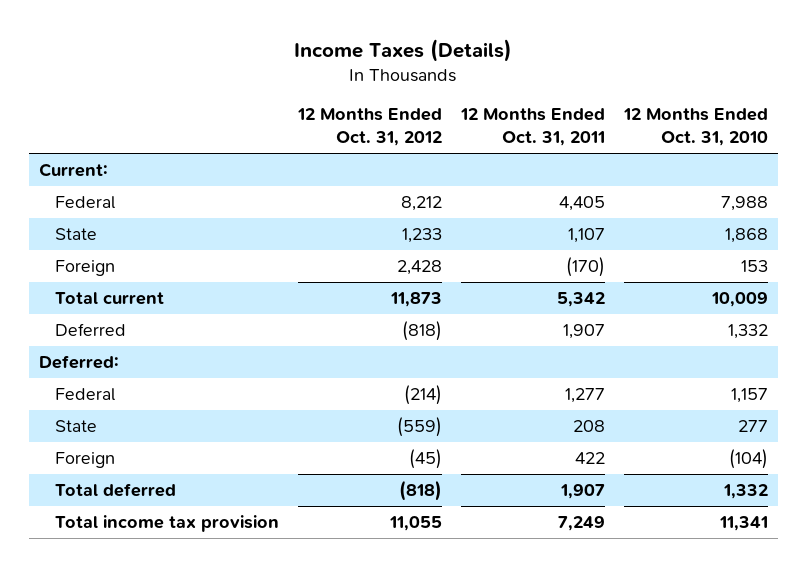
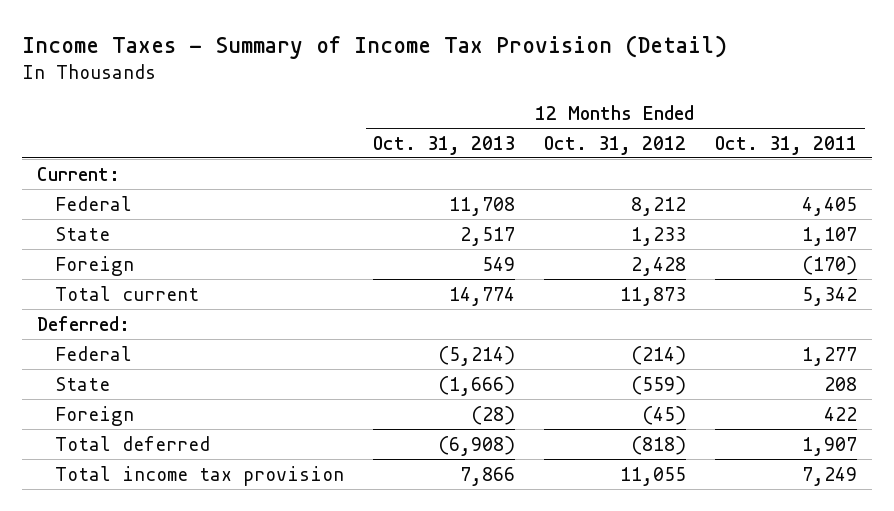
[294,38,513,62] Income Taxes (Details) -> [22,34,728,59] Income Taxes - Summary of Income Tax Provision (Detail)
[623,108,769,147] 12 Months Ended Oct. 31, 2010 -> none
none -> [372,135,515,155] Oct. 31, 2013
[54,323,126,337] Deferred -> none

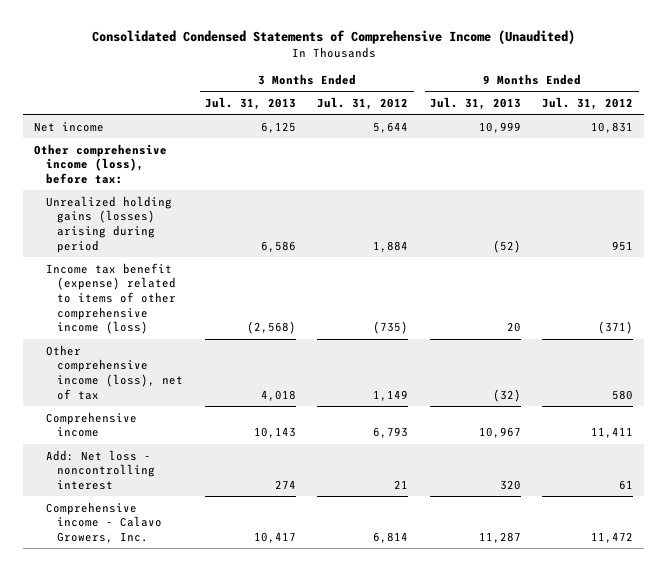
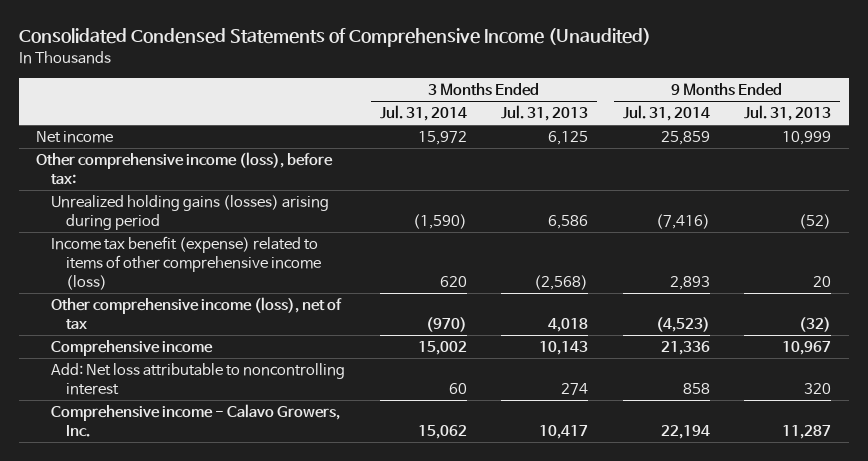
[317,96,409,110] Jul. 31, 2012 -> none
[542,96,634,110] Jul. 31, 2012 -> none
none -> [379,105,467,122] Jul. 31, 2014
none -> [622,105,710,122] Jul. 31, 2014
[45,449,156,490] Add: Net loss - noncontrolling interest -> [51,363,346,396] Add: Net loss attributable to noncontrolling interest

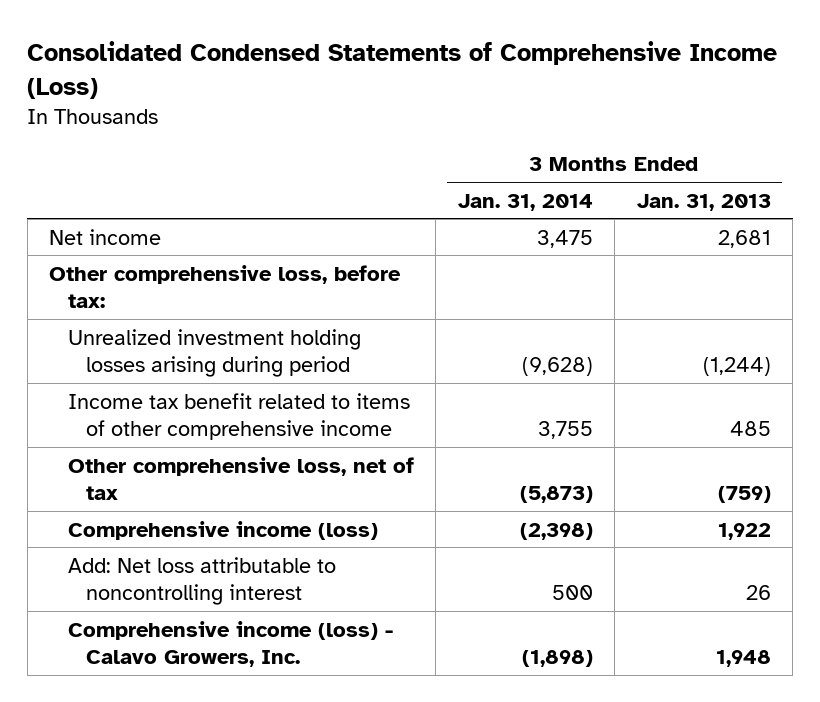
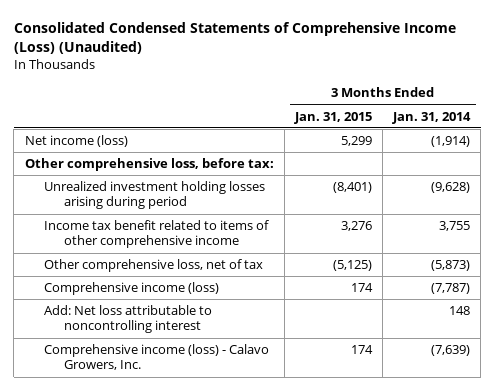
[27,40,778,99] Consolidated Condensed Statements of Comprehensive Income (Loss) -> [13,21,456,55] Consolidated Condensed Statements of Comprehensive Income (Loss) (Unaudited)
[636,193,771,211] Jan. 31, 2013 -> none
none -> [293,111,372,124] Jan. 31, 2015
[49,228,162,245] Net income -> [24,135,128,148] Net income (loss)
[536,229,593,248] 3,475 -> [431,136,471,148] (1,914)
[519,522,593,540] (2,398) -> [431,283,471,295] (7,787)
[551,585,593,601] 500 -> [449,306,471,316] 148
[521,650,593,668] (1,898) -> [431,345,471,357] (7,639)

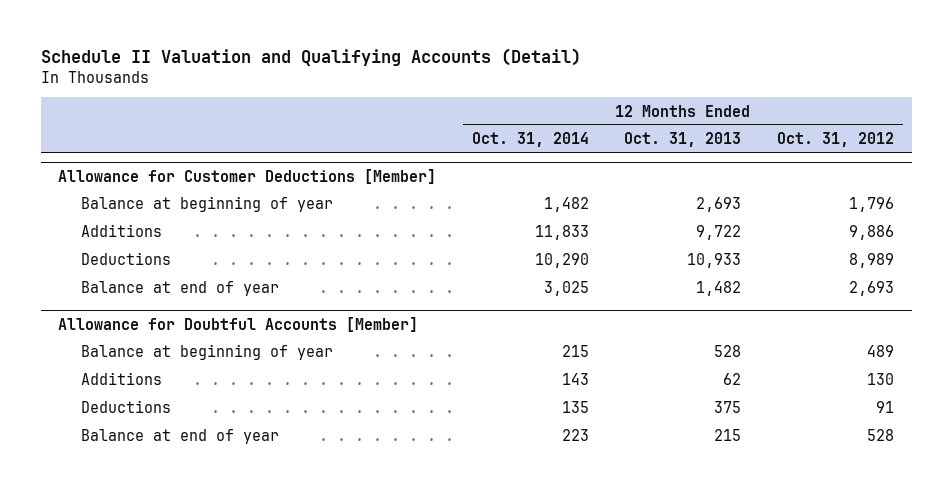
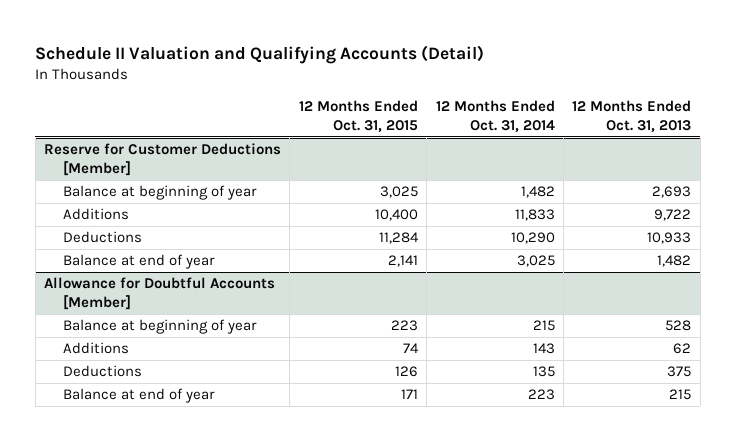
[776,132,894,148] Oct. 31, 2012 -> none
none -> [298,100,418,134] 12 Months Ended Oct. 31, 2015
[58,168,437,184] Allowance for Customer Deductions [Member] -> [44,143,282,177] Reserve for Customer Deductions [Member]

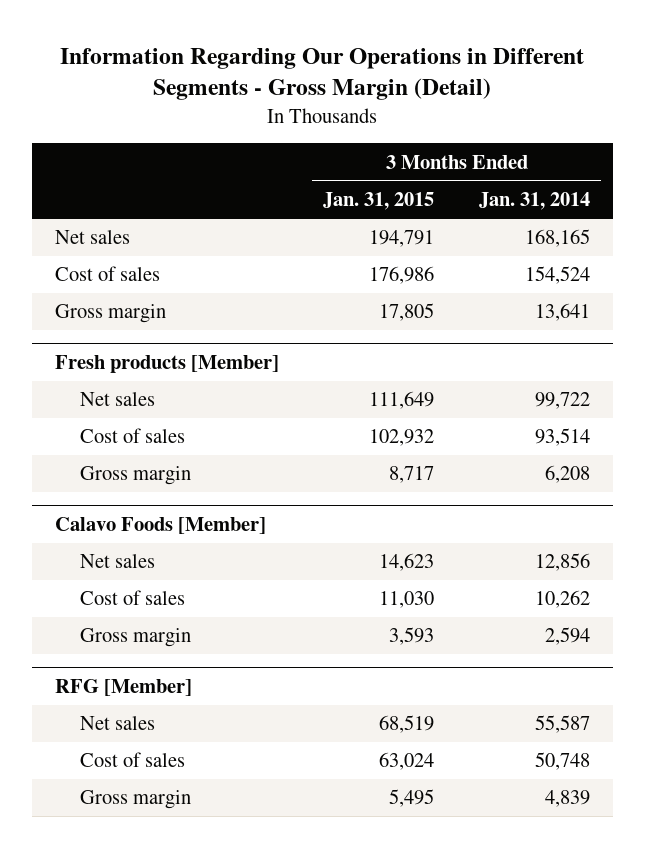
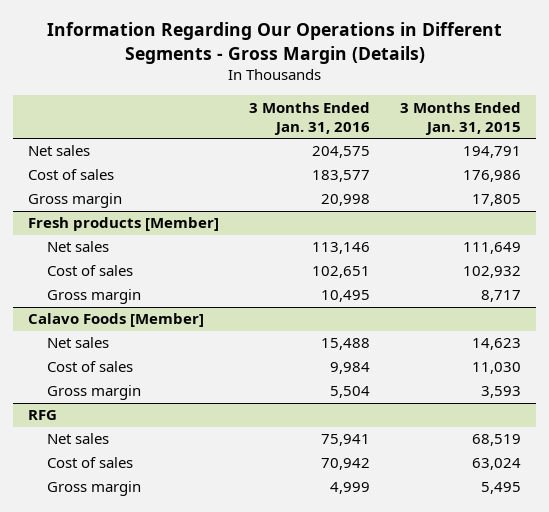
[60,47,585,101] Information Regarding Our Operations in Different Segments - Gross Margin (Detail) -> [46,22,502,64] Information Regarding Our Operations in Different Segments - Gross Margin (Details)
[479,192,591,211] Jan. 31, 2014 -> none
none -> [249,101,371,135] 3 Months Ended Jan. 31, 2016
[54,678,192,696] RFG [Member] -> [28,410,58,421] RFG

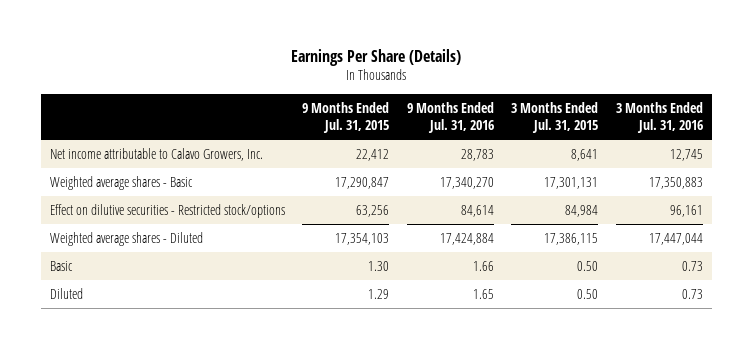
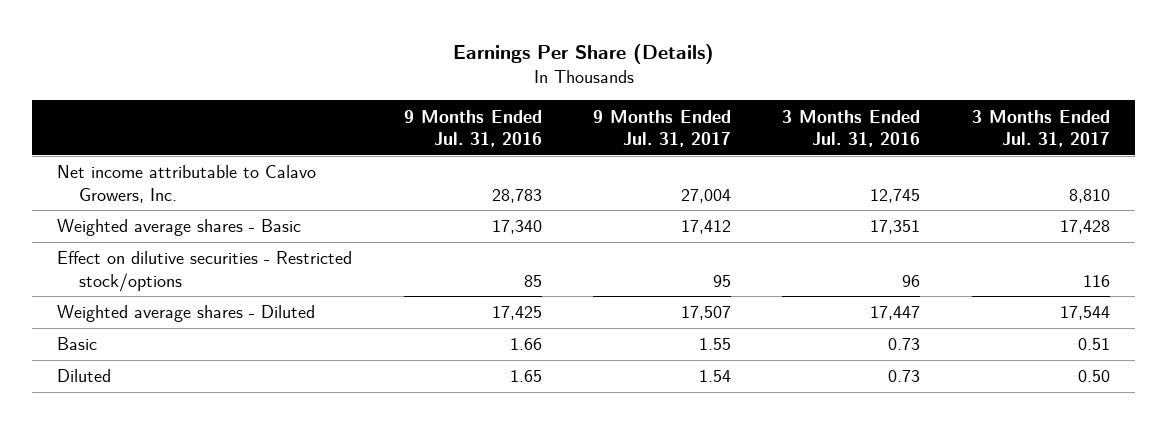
[302,101,390,134] 9 Months Ended Jul. 31, 2015 -> none
[511,101,599,134] 3 Months Ended Jul. 31, 2015 -> none
none -> [593,109,732,147] 9 Months Ended Jul. 31, 2017
none -> [971,109,1110,147] 3 Months Ended Jul. 31, 2017
[439,176,494,189] 17,340,270 -> [491,220,542,235] 17,340
[648,176,703,189] 17,350,883 -> [870,220,921,235] 17,351
[460,204,494,217] 84,614 -> [523,274,542,287] 85
[669,204,703,217] 96,161 -> [902,274,921,287] 96
[439,232,494,245] 17,424,884 -> [491,306,542,321] 17,425
[648,232,703,245] 17,447,044 -> [870,306,921,321] 17,447

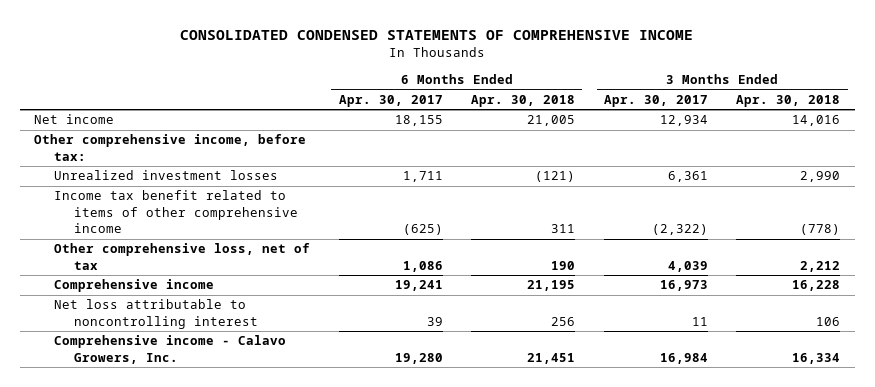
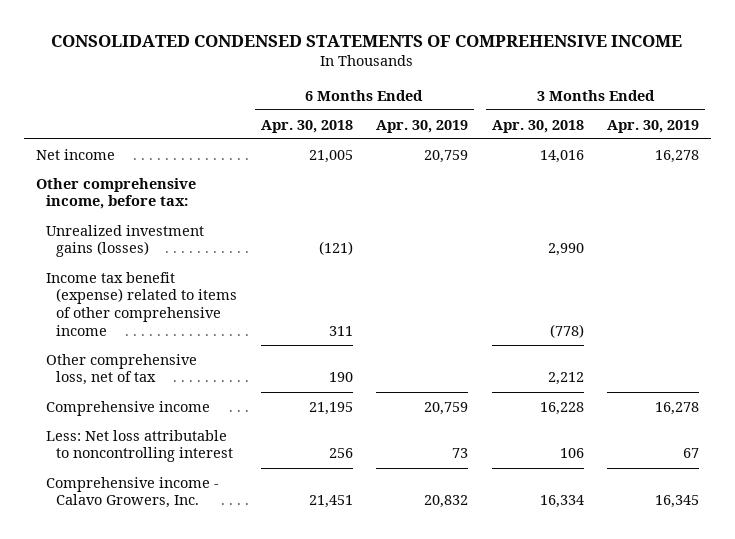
[338,94,443,107] Apr. 30, 2017 -> none
[603,94,708,107] Apr. 30, 2017 -> none
none -> [376,119,469,133] Apr. 30, 2019
none -> [607,119,700,133] Apr. 30, 2019
[54,170,279,181] Unrealized investment losses -> [45,224,204,258] Unrealized investment gains (losses)
[54,190,298,234] Income tax benefit related to items of other comprehensive income -> [45,271,238,336] Income tax benefit (expense) related to items of other comprehensive income
[54,299,258,329] Net loss attributable to noncontrolling interest -> [45,429,234,463] Less: Net loss attributable to noncontrolling interest

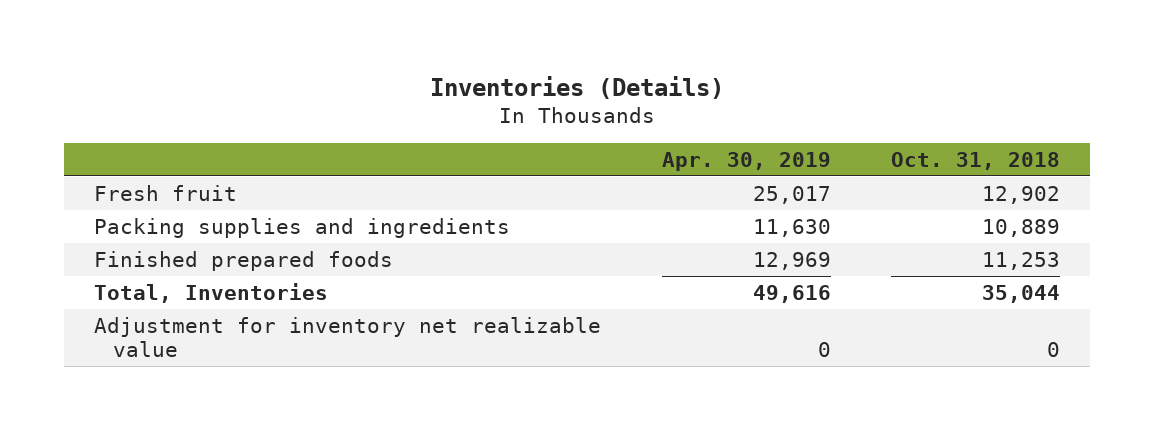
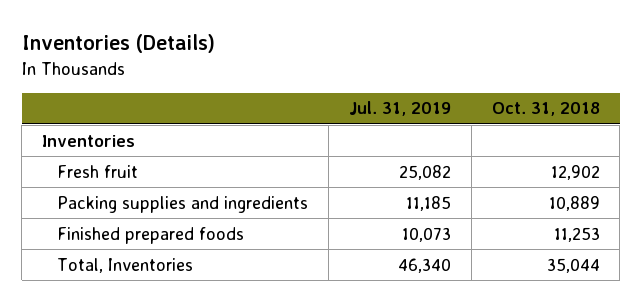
[661,151,831,171] Apr. 30, 2019 -> none
none -> [349,101,452,117] Jul. 31, 2019
none -> [42,134,136,147] Inventories
[94,316,602,357] Adjustment for inventory net realizable value -> none

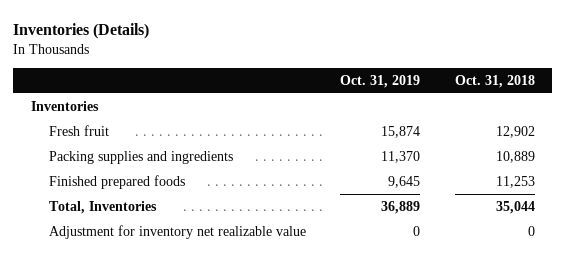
[349,101,452,117] Jul. 31, 2019 -> none
none -> [340,74,421,88] Oct. 31, 2019
none -> [48,224,306,239] Adjustment for inventory net realizable value

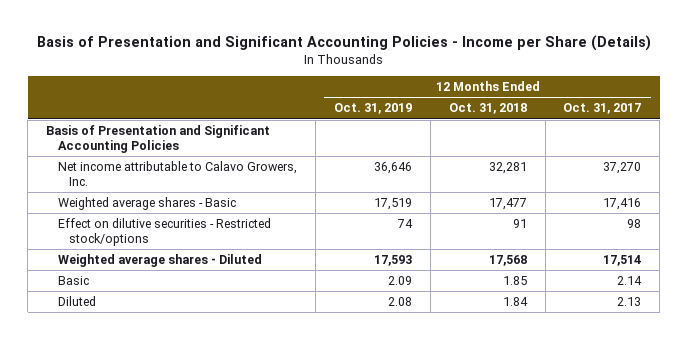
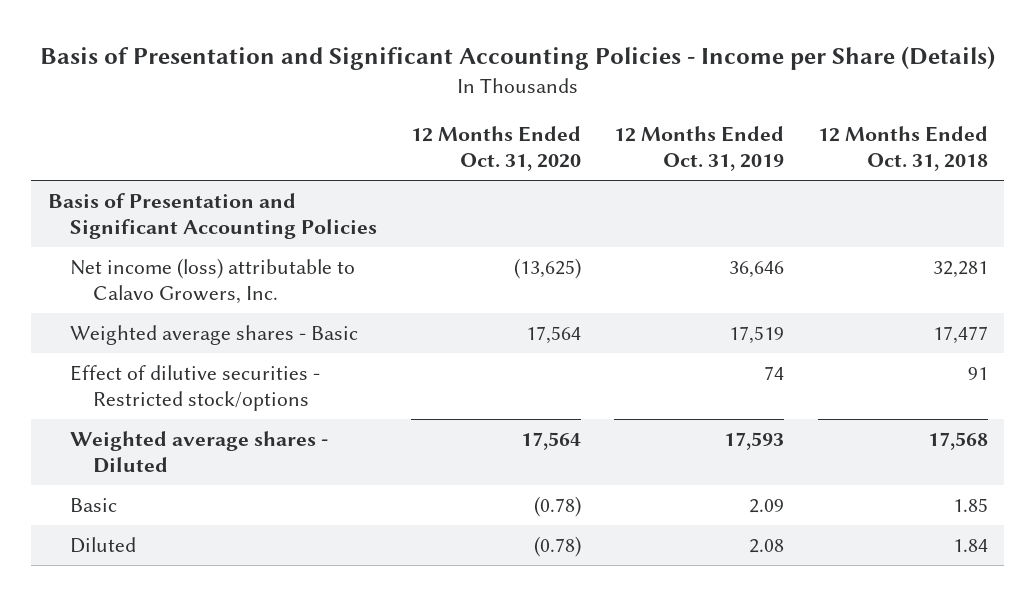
[563,103,642,115] Oct. 31, 2017 -> none
none -> [410,125,581,172] 12 Months Ended Oct. 31, 2020
[57,160,297,187] Net income attributable to Calavo Growers, Inc. -> [70,257,356,304] Net income (loss) attributable to Calavo Growers, Inc.
[57,217,271,247] Effect on dilutive securities - Restricted stock/options -> [70,364,321,411] Effect of dilutive securities - Restricted stock/options

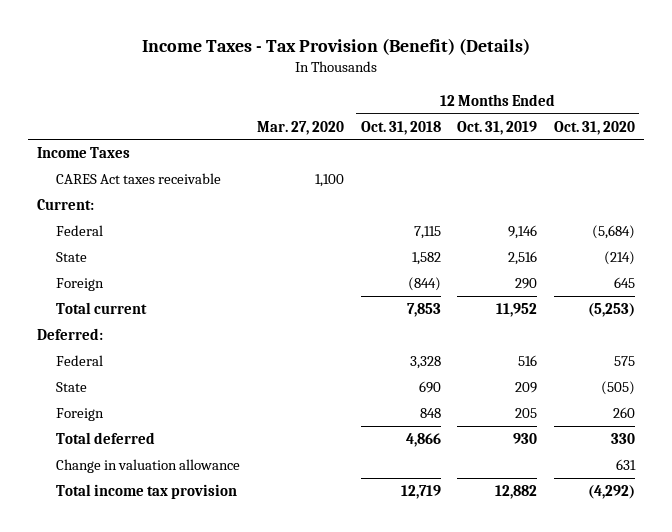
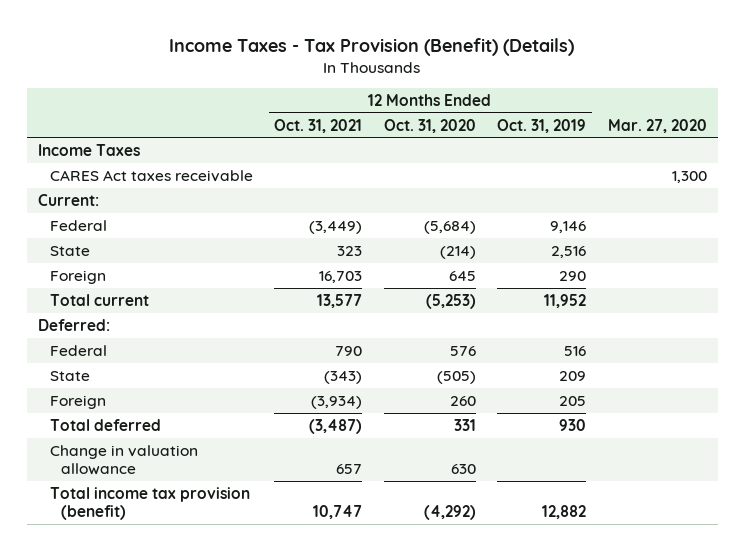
[360,120,441,135] Oct. 31, 2018 -> none
none -> [274,118,363,133] Oct. 31, 2021
[314,174,344,188] 1,100 -> [671,170,707,183] 1,300
[614,356,636,367] 575 -> [449,345,476,356] 576
[611,433,636,445] 330 -> [453,418,476,431] 331
[616,459,637,471] 631 -> [450,463,476,474] 630
[56,484,238,500] Total income tax provision -> [49,486,250,520] Total income tax provision (benefit)

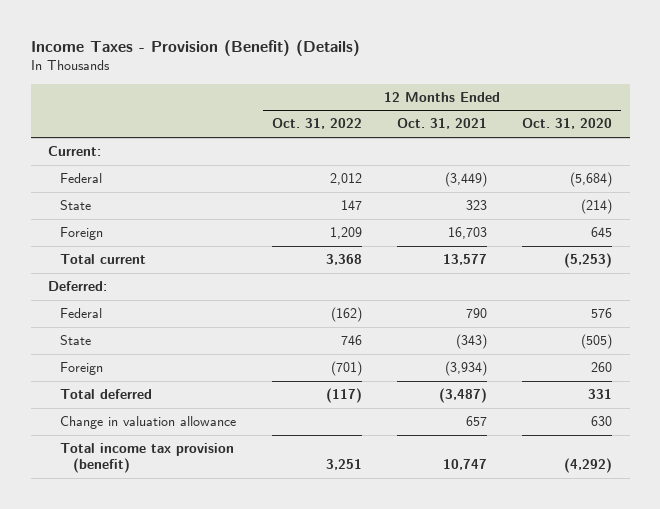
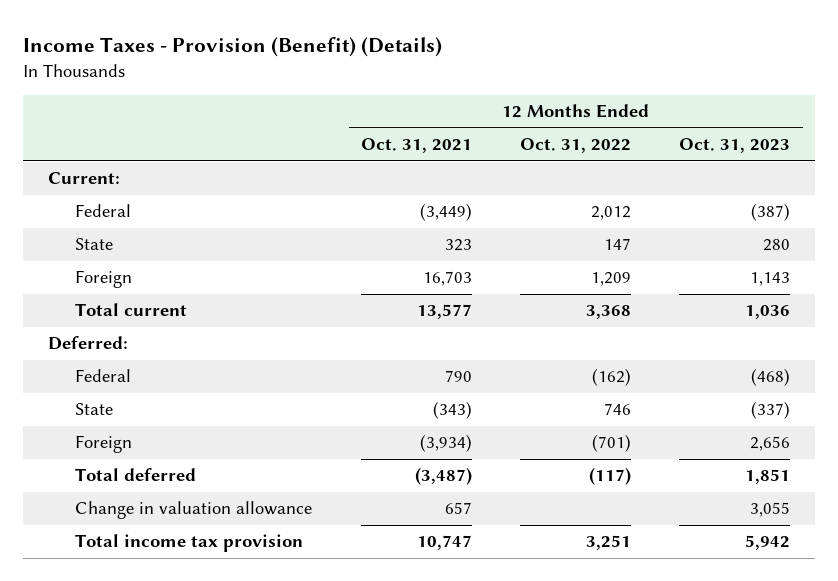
[522,118,613,130] Oct. 31, 2020 -> none
none -> [679,138,791,154] Oct. 31, 2023
[60,443,235,474] Total income tax provision (benefit) -> [75,534,304,553] Total income tax provision

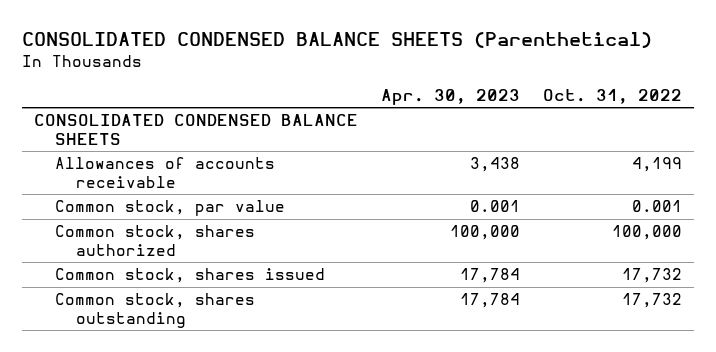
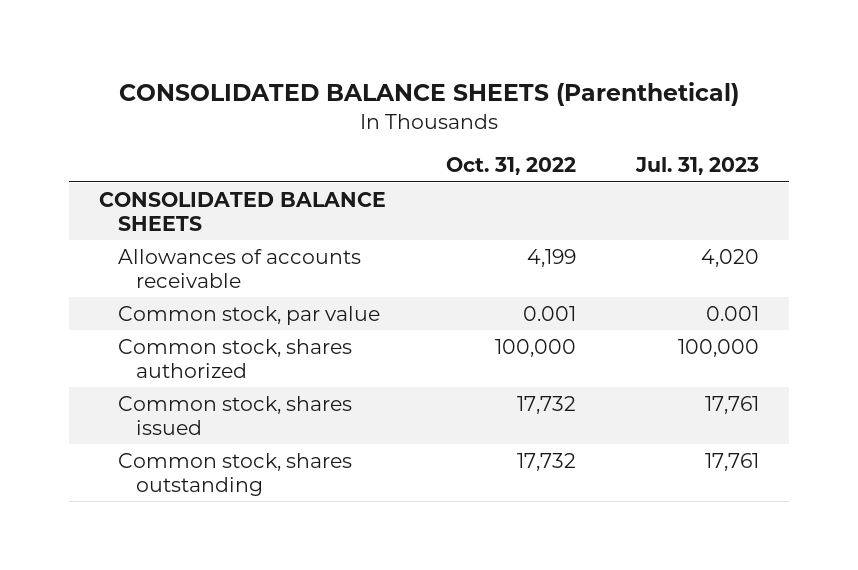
[22,32,653,49] CONSOLIDATED CONDENSED BALANCE SHEETS (Parenthetical) -> [119,81,740,106] CONSOLIDATED BALANCE SHEETS (Parenthetical)
[381,88,521,105] Apr. 30, 2023 -> none
none -> [634,157,759,176] Jul. 31, 2023
[33,114,358,145] CONSOLIDATED CONDENSED BALANCE SHEETS -> [99,191,387,232] CONSOLIDATED BALANCE SHEETS

